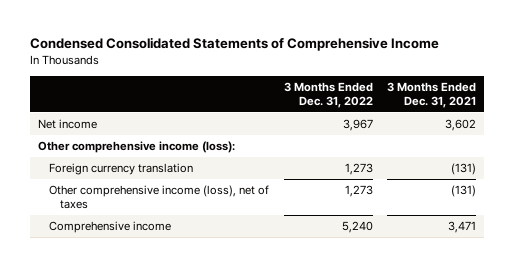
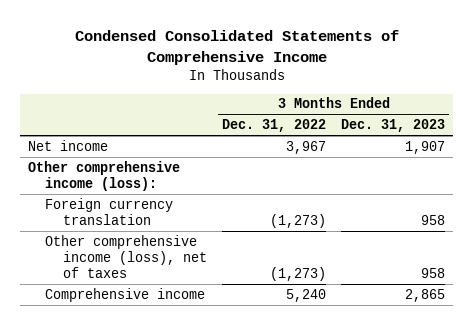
[387,81,477,109] 3 Months Ended Dec. 31, 2021 -> none
none -> [341,119,446,133] Dec. 31, 2023
[344,162,373,175] 1,273 -> [269,213,326,228] (1,273)
[344,184,373,197] 1,273 -> [269,267,326,282] (1,273)

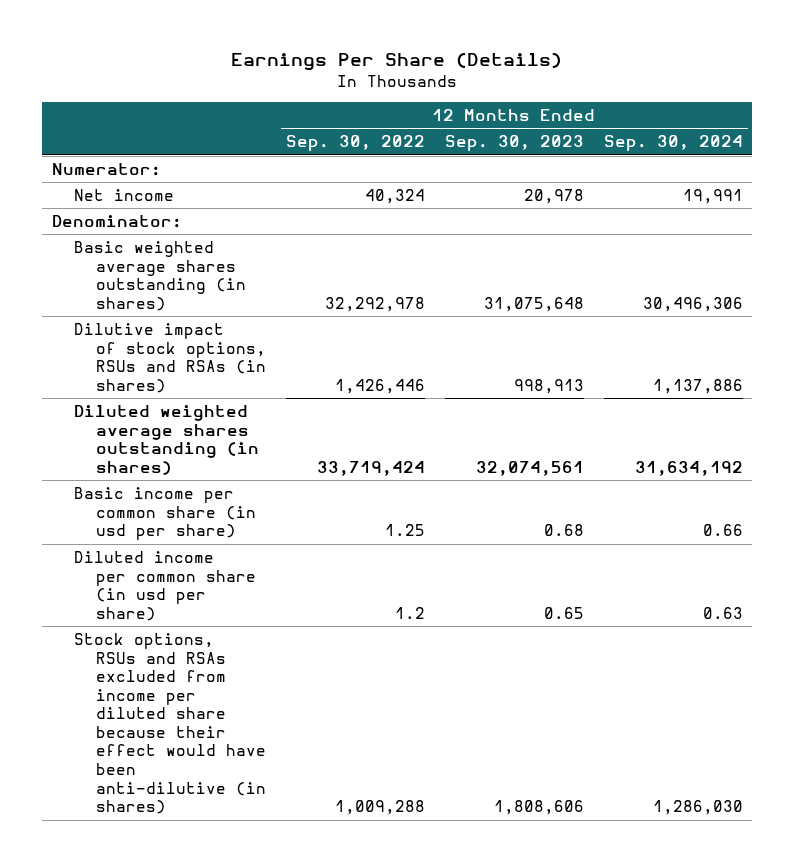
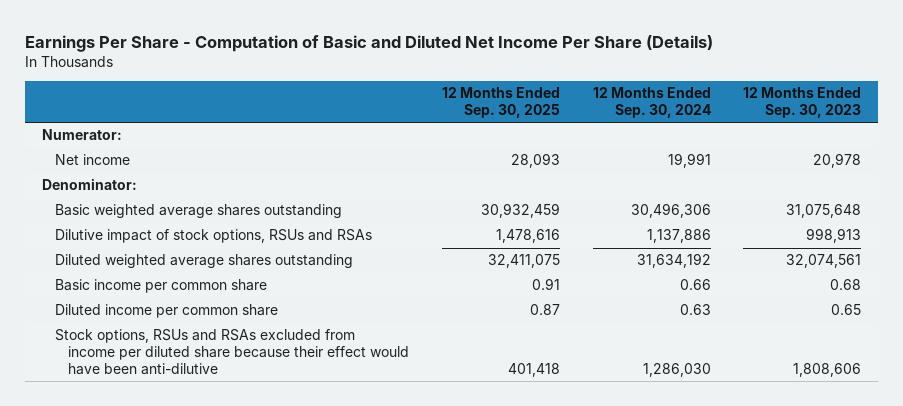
[231,51,563,71] Earnings Per Share (Details) -> [25,34,714,52] Earnings Per Share - Computation of Basic and Diluted Net Income Per Share (Details)
[286,135,426,152] Sep. 30, 2022 -> none
none -> [441,87,560,119] 12 Months Ended Sep. 30, 2025
[74,241,247,311] Basic weighted average shares outstanding (in shares) -> [54,204,342,219] Basic weighted average shares outstanding
[74,323,267,393] Dilutive impact of stock options, RSUs and RSAs (in shares) -> [54,229,372,244] Dilutive impact of stock options, RSUs and RSAs
[74,405,260,475] Diluted weighted average shares outstanding (in shares) -> [54,254,353,269] Diluted weighted average shares outstanding
[74,487,257,541] Basic income per common share (in usd per share) -> [54,279,267,294] Basic income per common share
[74,551,257,621] Diluted income per common share (in usd per share) -> [54,304,278,319] Diluted income per common share
[74,633,267,815] Stock options, RSUs and RSAs excluded from income per diluted share because their effect would have been anti-dilutive (in shares) -> [54,329,409,375] Stock options, RSUs and RSAs excluded from income per diluted share because their effect would have been anti-dilutive

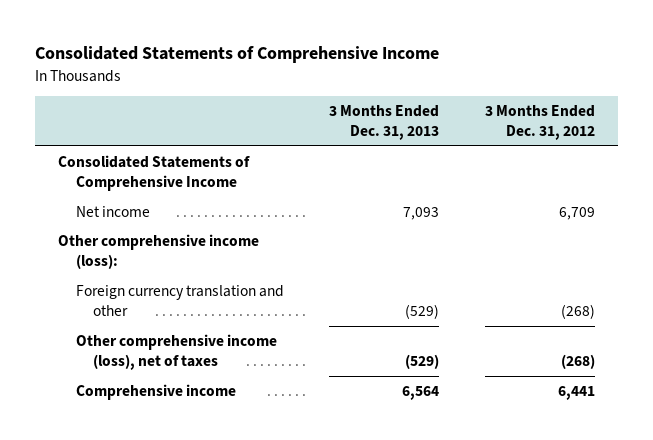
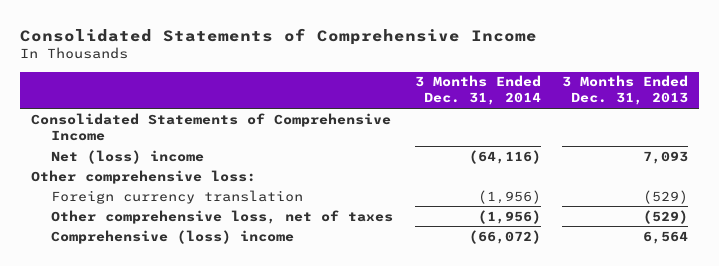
[484,105,595,141] 3 Months Ended Dec. 31, 2012 -> none
none -> [414,75,541,106] 3 Months Ended Dec. 31, 2014
[75,205,150,217] Net income -> [51,149,205,164] Net (loss) income
[57,233,259,270] Other comprehensive income (loss): -> [31,169,257,184] Other comprehensive loss:
[75,284,284,317] Foreign currency translation and other -> [51,189,304,204] Foreign currency translation
[75,333,277,371] Other comprehensive income (loss), net of taxes -> [51,209,394,224] Other comprehensive loss, net of taxes
[75,383,236,400] Comprehensive income -> [51,229,295,244] Comprehensive (loss) income

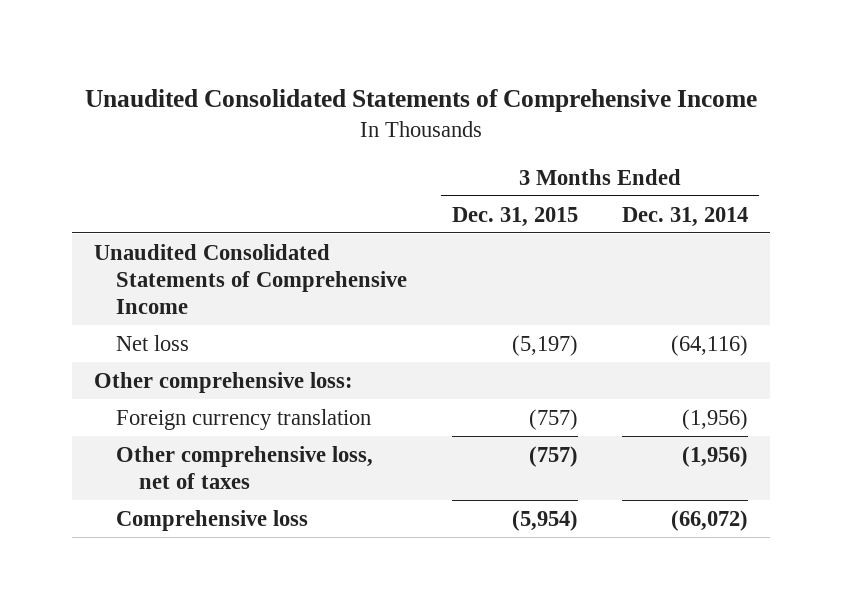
[20,27,538,45] Consolidated Statements of Comprehensive Income -> [84,88,757,112] Unaudited Consolidated Statements of Comprehensive Income
[562,75,689,106] 3 Months Ended Dec. 31, 2013 -> none
none -> [451,206,578,227] Dec. 31, 2015
[31,112,392,141] Consolidated Statements of Comprehensive Income -> [93,243,408,315] Unaudited Consolidated Statements of Comprehensive Income
[51,149,205,164] Net (loss) income -> [116,334,190,351] Net loss
[51,229,295,244] Comprehensive (loss) income -> [116,509,309,531] Comprehensive loss

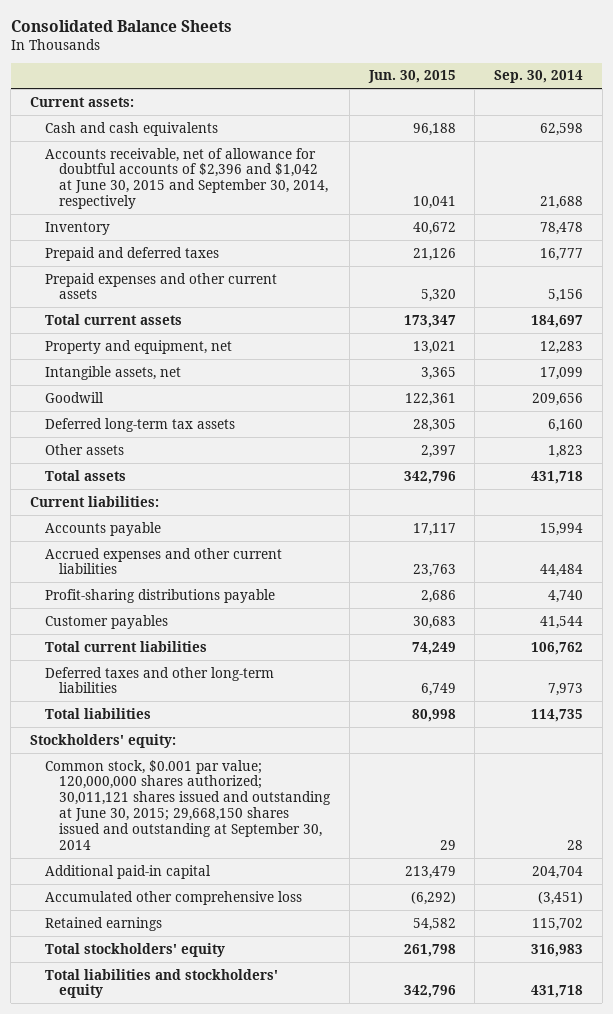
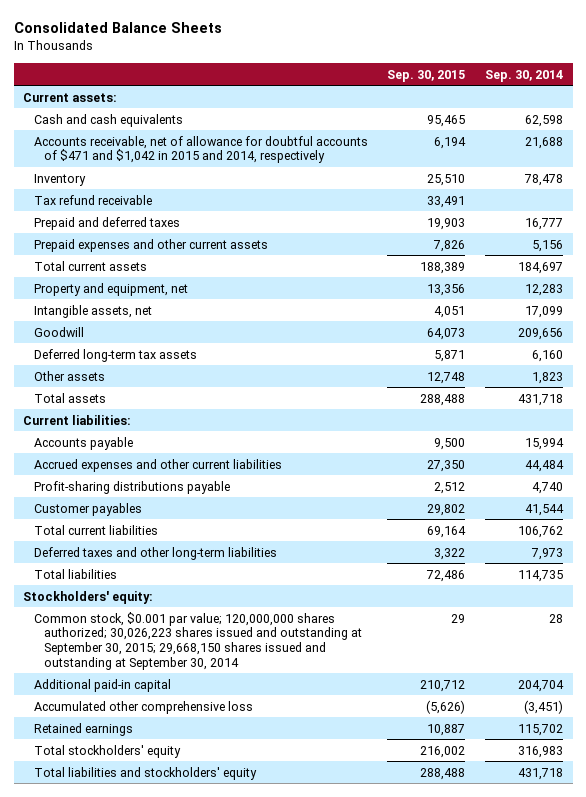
[367,70,456,84] Jun. 30, 2015 -> none
none -> [387,69,466,82] Sep. 30, 2015
[44,147,329,210] Accounts receivable, net of allowance for doubtful accounts of $2,396 and $1,042 at June 30, 2015 and September 30, 2014, respectively -> [33,135,368,164] Accounts receivable, net of allowance for doubtful accounts of $471 and $1,042 in 2015 and 2014, respectively
none -> [33,194,152,205] Tax refund receivable
[44,759,332,850] Common stock, $0.001 par value; 120,000,000 shares authorized; 30,011,121 shares issued and outstanding at June 30, 2015; 29,668,150 shares issued and outstanding at September 30, 2014 -> [33,611,362,670] Common stock, $0.001 par value; 120,000,000 shares authorized; 30,026,223 shares issued and outstanding at September 30, 2015; 29,668,150 shares issued and outstanding at September 30, 2014

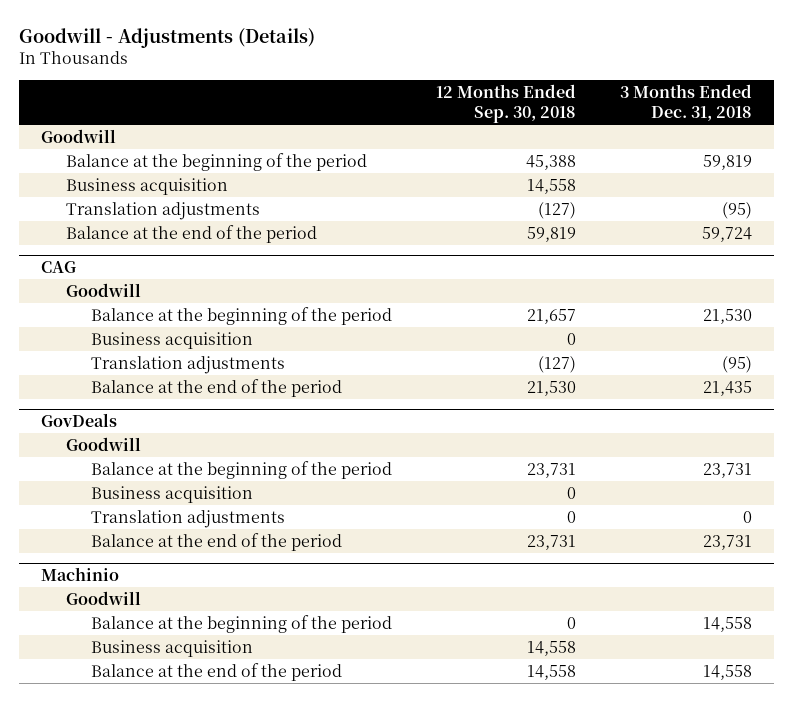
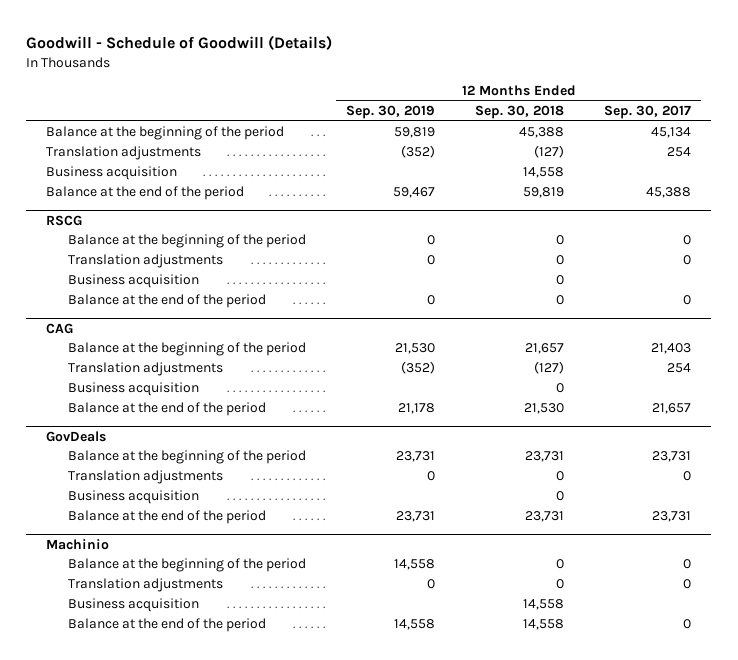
[18,28,315,49] Goodwill - Adjustments (Details) -> [26,35,333,51] Goodwill - Schedule of Goodwill (Details)
[620,83,753,121] 3 Months Ended Dec. 31, 2018 -> none
none -> [346,105,436,120] Sep. 30, 2019
none -> [604,105,692,120] Sep. 30, 2017
[40,128,116,143] Goodwill -> none
[65,177,228,195] Business acquisition -> [46,166,178,181] Business acquisition
none -> [46,214,83,226] RSCG
none -> [68,234,307,249] Balance at the beginning of the period
none -> [68,254,224,269] Translation adjustments
none -> [68,274,200,289] Business acquisition
none -> [68,294,267,309] Balance at the end of the period
[65,282,141,297] Goodwill -> none
[90,331,253,349] Business acquisition -> [68,382,200,397] Business acquisition
[65,436,141,451] Goodwill -> none
[90,485,253,503] Business acquisition -> [68,490,200,505] Business acquisition
[65,590,141,605] Goodwill -> none
none -> [68,578,224,593] Translation adjustments

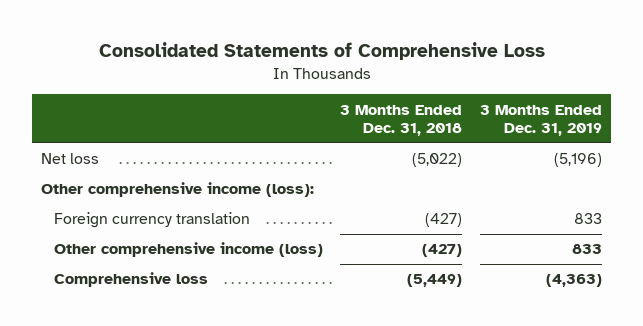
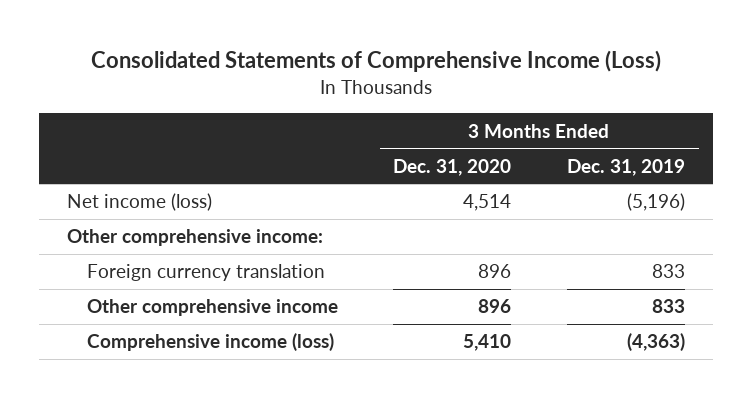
[98,42,545,61] Consolidated Statements of Comprehensive Loss -> [90,50,661,73] Consolidated Statements of Comprehensive Income (Loss)
[340,104,463,137] 3 Months Ended Dec. 31, 2018 -> none
none -> [393,158,512,176] Dec. 31, 2020
[41,153,100,165] Net loss -> [66,193,212,212] Net income (loss)
[41,182,315,198] Other comprehensive income (loss): -> [66,229,323,247] Other comprehensive income:
[53,242,323,258] Other comprehensive income (loss) -> [86,299,338,317] Other comprehensive income
[53,272,208,288] Comprehensive loss -> [86,333,334,352] Comprehensive income (loss)

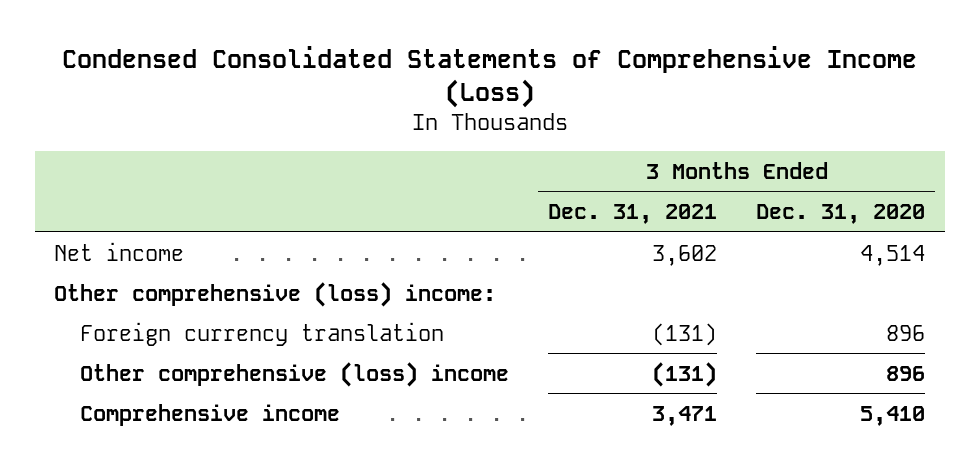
[90,50,661,73] Consolidated Statements of Comprehensive Income (Loss) -> [61,45,917,109] Condensed Consolidated Statements of Comprehensive Income (Loss)
[567,158,686,176] Dec. 31, 2019 -> none
none -> [548,203,718,224] Dec. 31, 2021
[66,193,212,212] Net income (loss) -> [54,241,185,261] Net income
[66,229,323,247] Other comprehensive income: -> [54,281,497,307] Other comprehensive (loss) income:
[86,299,338,317] Other comprehensive income -> [80,361,510,387] Other comprehensive (loss) income
[86,333,334,352] Comprehensive income (loss) -> [80,403,341,426] Comprehensive income

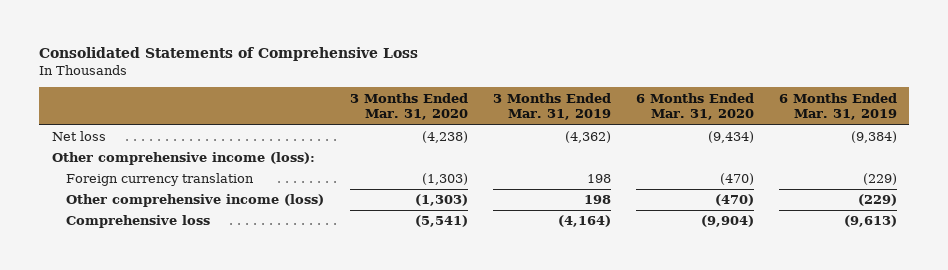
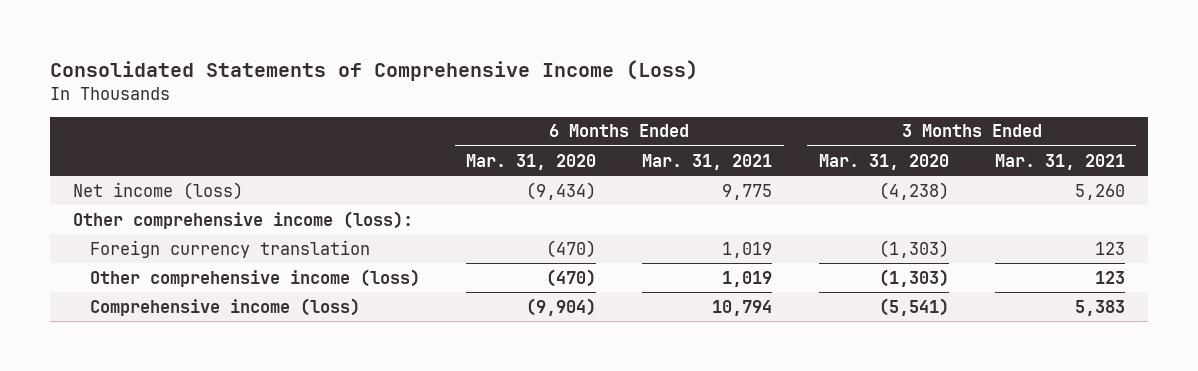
[39,47,419,62] Consolidated Statements of Comprehensive Loss -> [50,59,699,81] Consolidated Statements of Comprehensive Income (Loss)
[492,92,611,121] 3 Months Ended Mar. 31, 2019 -> none
[778,92,897,121] 6 Months Ended Mar. 31, 2019 -> none
none -> [642,153,773,170] Mar. 31, 2021
none -> [994,153,1125,170] Mar. 31, 2021
[51,131,106,142] Net loss -> [73,181,244,200] Net income (loss)
[66,215,211,229] Comprehensive loss -> [90,297,361,316] Comprehensive income (loss)

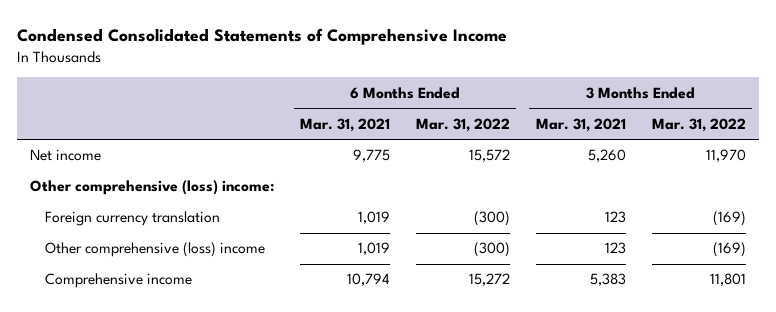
[50,59,699,81] Consolidated Statements of Comprehensive Income (Loss) -> [17,28,508,46] Condensed Consolidated Statements of Comprehensive Income
[466,153,597,170] Mar. 31, 2020 -> none
[818,153,949,170] Mar. 31, 2020 -> none
none -> [415,117,510,132] Mar. 31, 2022
none -> [651,117,746,132] Mar. 31, 2022
[73,181,244,200] Net income (loss) -> [30,149,102,162] Net income
[73,210,414,229] Other comprehensive income (loss): -> [30,180,275,196] Other comprehensive (loss) income:
[90,268,421,287] Other comprehensive income (loss) -> [45,242,266,258] Other comprehensive (loss) income
[90,297,361,316] Comprehensive income (loss) -> [45,273,193,289] Comprehensive income

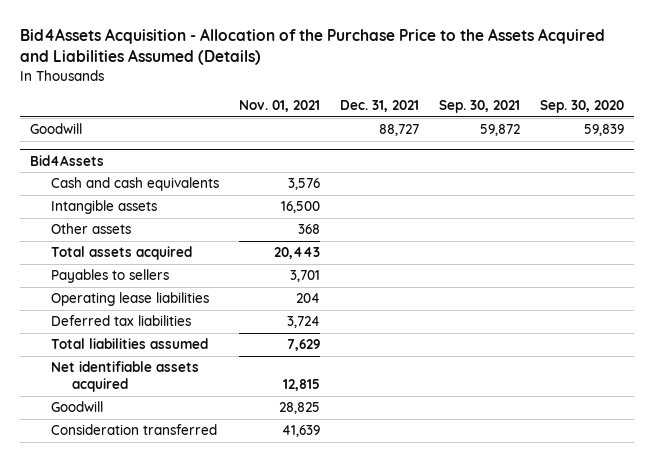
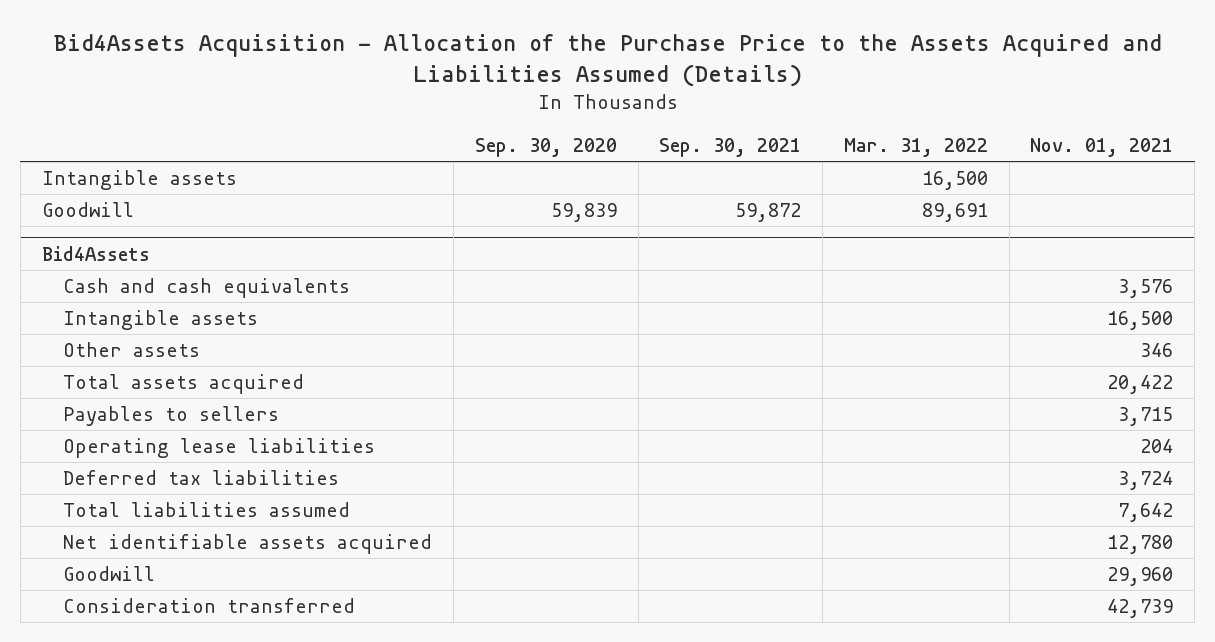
[340,100,420,113] Dec. 31, 2021 -> none
none -> [843,138,988,158] Mar. 31, 2022
none -> [41,170,237,191] Intangible assets
[297,224,320,235] 368 -> [1140,343,1174,358] 346
[273,247,320,260] 20,443 -> [1107,375,1174,395] 20,422
[289,270,320,283] 3,701 -> [1118,407,1174,427] 3,715
[286,339,320,352] 7,629 -> [1118,503,1174,523] 7,642
[282,379,320,392] 12,815 -> [1107,535,1174,555] 12,780
[278,402,320,415] 28,825 -> [1107,567,1174,587] 29,960
[281,425,320,438] 41,639 -> [1107,599,1174,619] 42,739

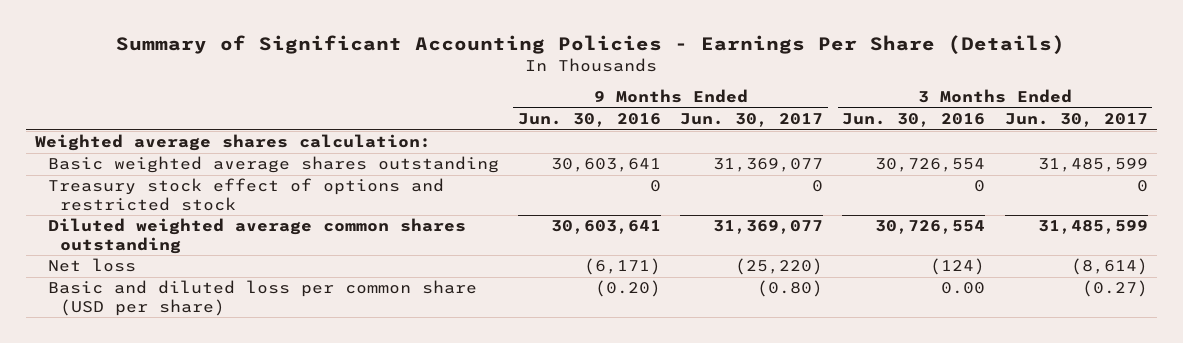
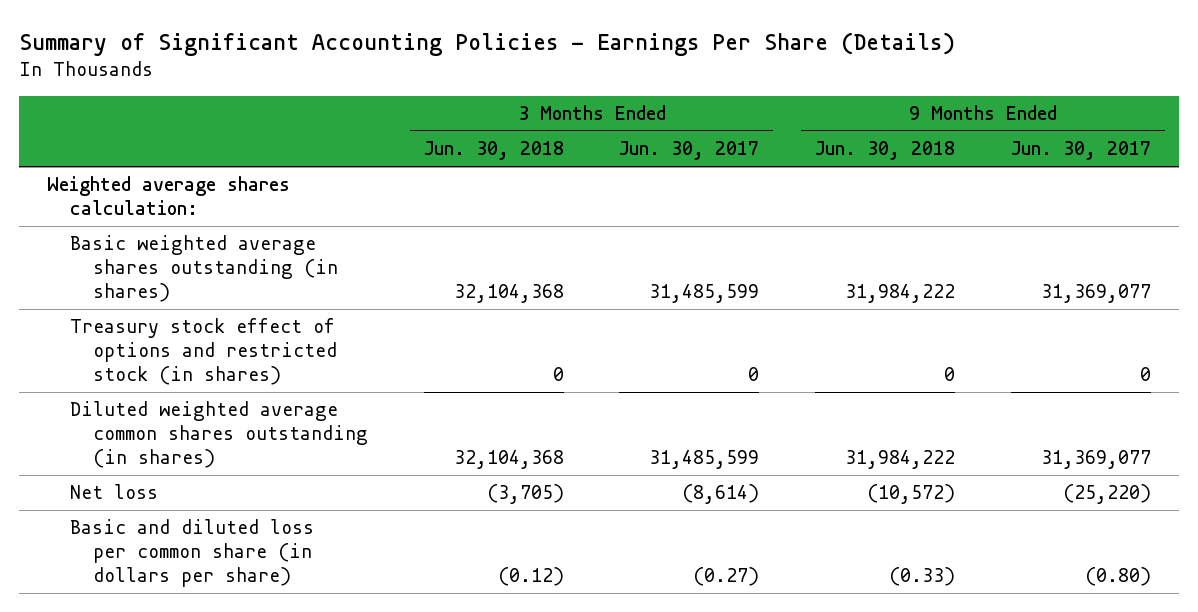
[518,113,662,128] Jun. 30, 2016 -> none
[842,113,986,128] Jun. 30, 2016 -> none
none -> [423,141,564,161] Jun. 30, 2018
none -> [815,141,956,161] Jun. 30, 2018
[47,156,499,174] Basic weighted average shares outstanding -> [70,235,339,303] Basic weighted average shares outstanding (in shares)
[47,178,444,211] Treasury stock effect of options and restricted stock -> [70,318,338,386] Treasury stock effect of options and restricted stock (in shares)
[47,218,466,254] Diluted weighted average common shares outstanding -> [70,401,369,469] Diluted weighted average common shares outstanding (in shares)
[47,280,477,316] Basic and diluted loss per common share (USD per share) -> [70,519,315,588] Basic and diluted loss per common share (in dollars per share)

